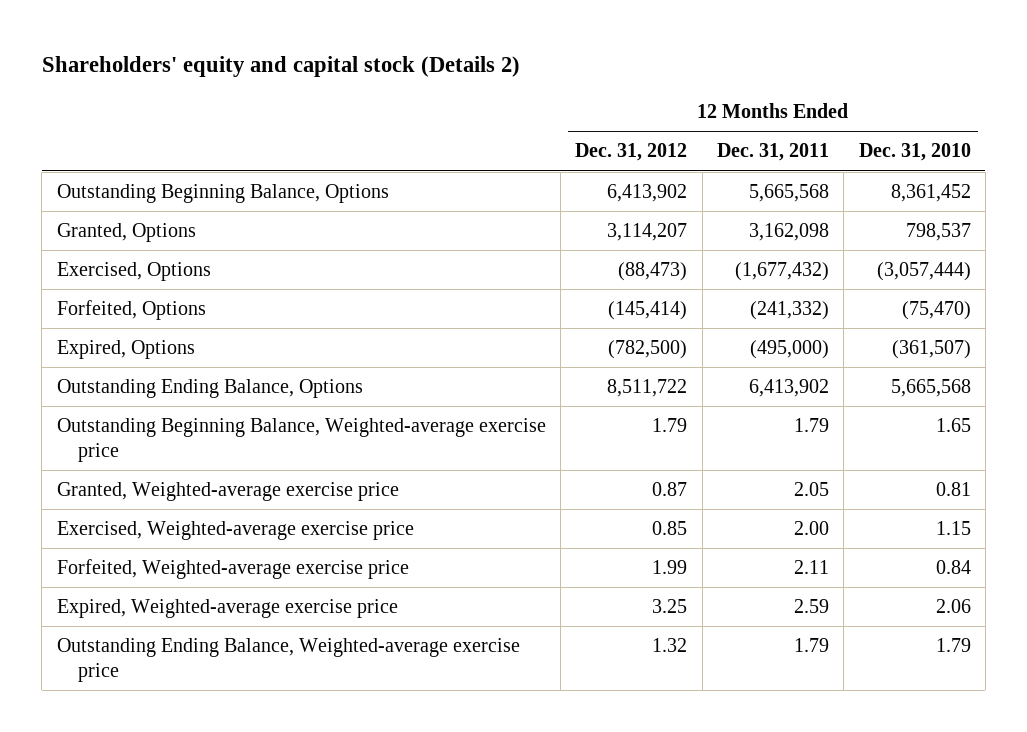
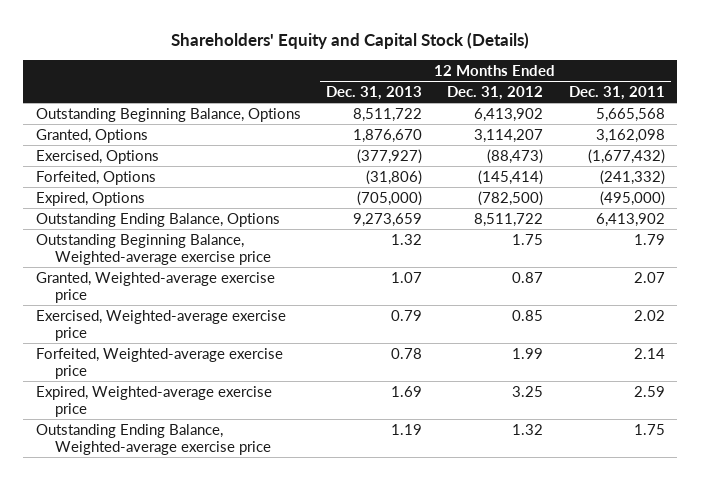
[41,56,520,78] Shareholders' equity and capital stock (Details 2) -> [171,31,530,49] Shareholders' Equity and Capital Stock (Details)
[858,143,971,162] Dec. 31, 2010 -> none
none -> [326,85,423,100] Dec. 31, 2013
[652,418,688,433] 1.79 -> [512,233,544,245] 1.75
[793,482,829,497] 2.05 -> [633,271,665,283] 2.07
[793,521,829,536] 2.00 -> [633,309,665,321] 2.02
[793,560,829,575] 2.11 -> [633,347,665,359] 2.14
[793,638,829,653] 1.79 -> [633,423,665,435] 1.75

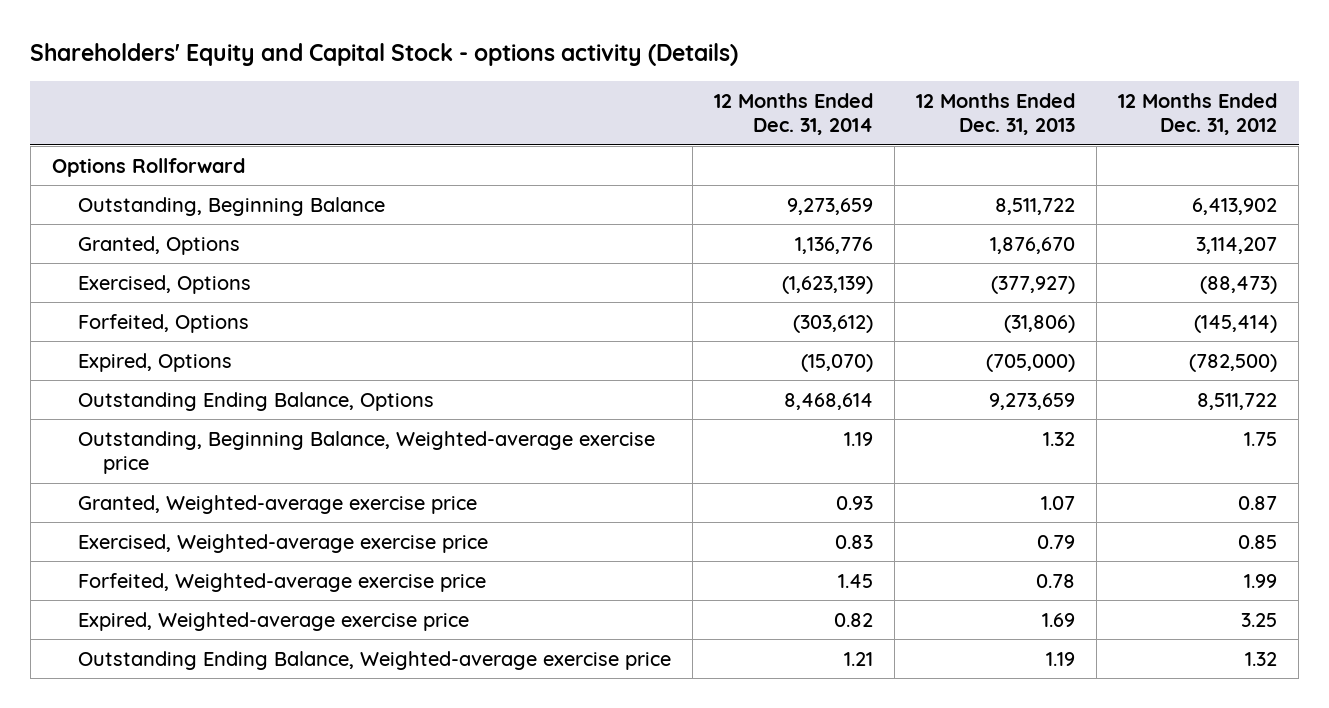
[171,31,530,49] Shareholders' Equity and Capital Stock (Details) -> [30,43,739,67] Shareholders' Equity and Capital Stock - options activity (Details)
[568,85,665,100] Dec. 31, 2011 -> none
none -> [713,92,873,136] 12 Months Ended Dec. 31, 2014
none -> [51,157,245,177] Options Rollforward
[35,107,301,122] Outstanding Beginning Balance, Options -> [77,196,385,216] Outstanding, Beginning Balance
[35,233,272,265] Outstanding Beginning Balance, Weighted-average exercise price -> [77,430,655,475] Outstanding, Beginning Balance, Weighted-average exercise price

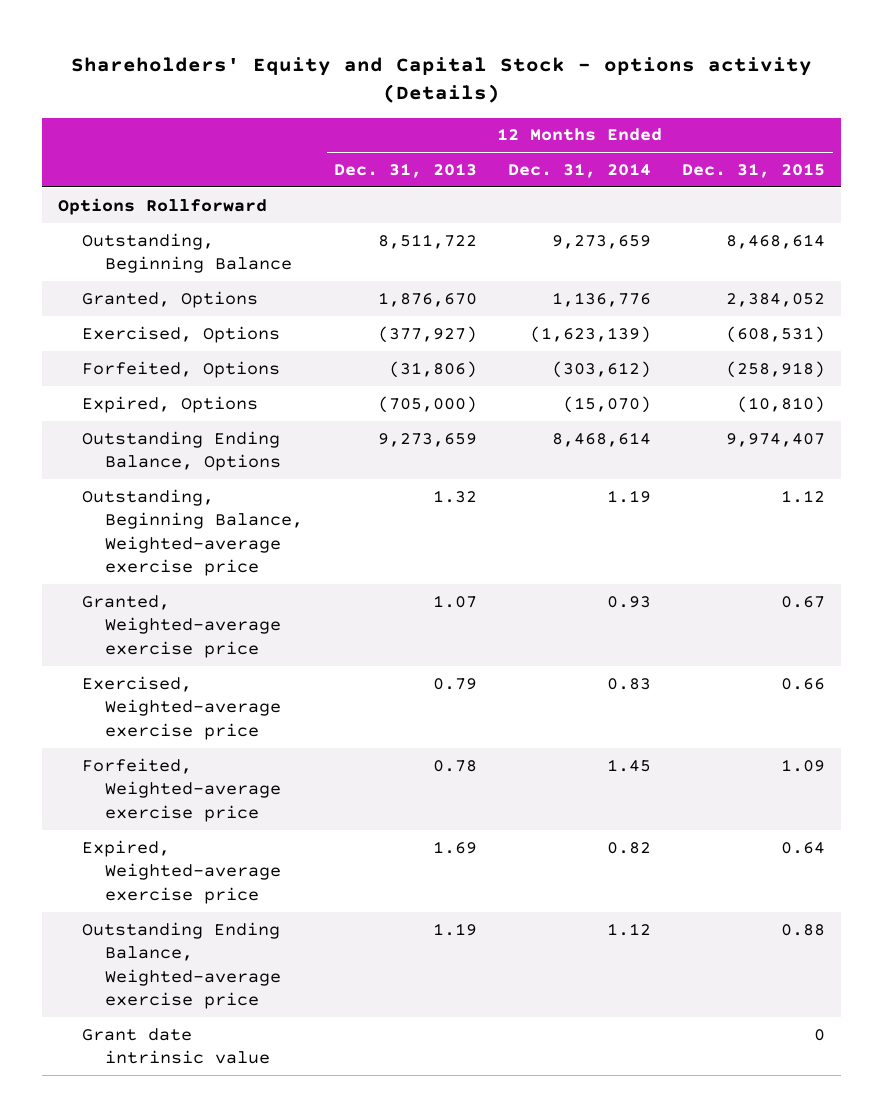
[1117,92,1277,136] 12 Months Ended Dec. 31, 2012 -> none
none -> [682,163,826,179] Dec. 31, 2015
[843,651,873,666] 1.21 -> [607,922,652,936] 1.12
none -> [81,1027,271,1065] Grant date intrinsic value

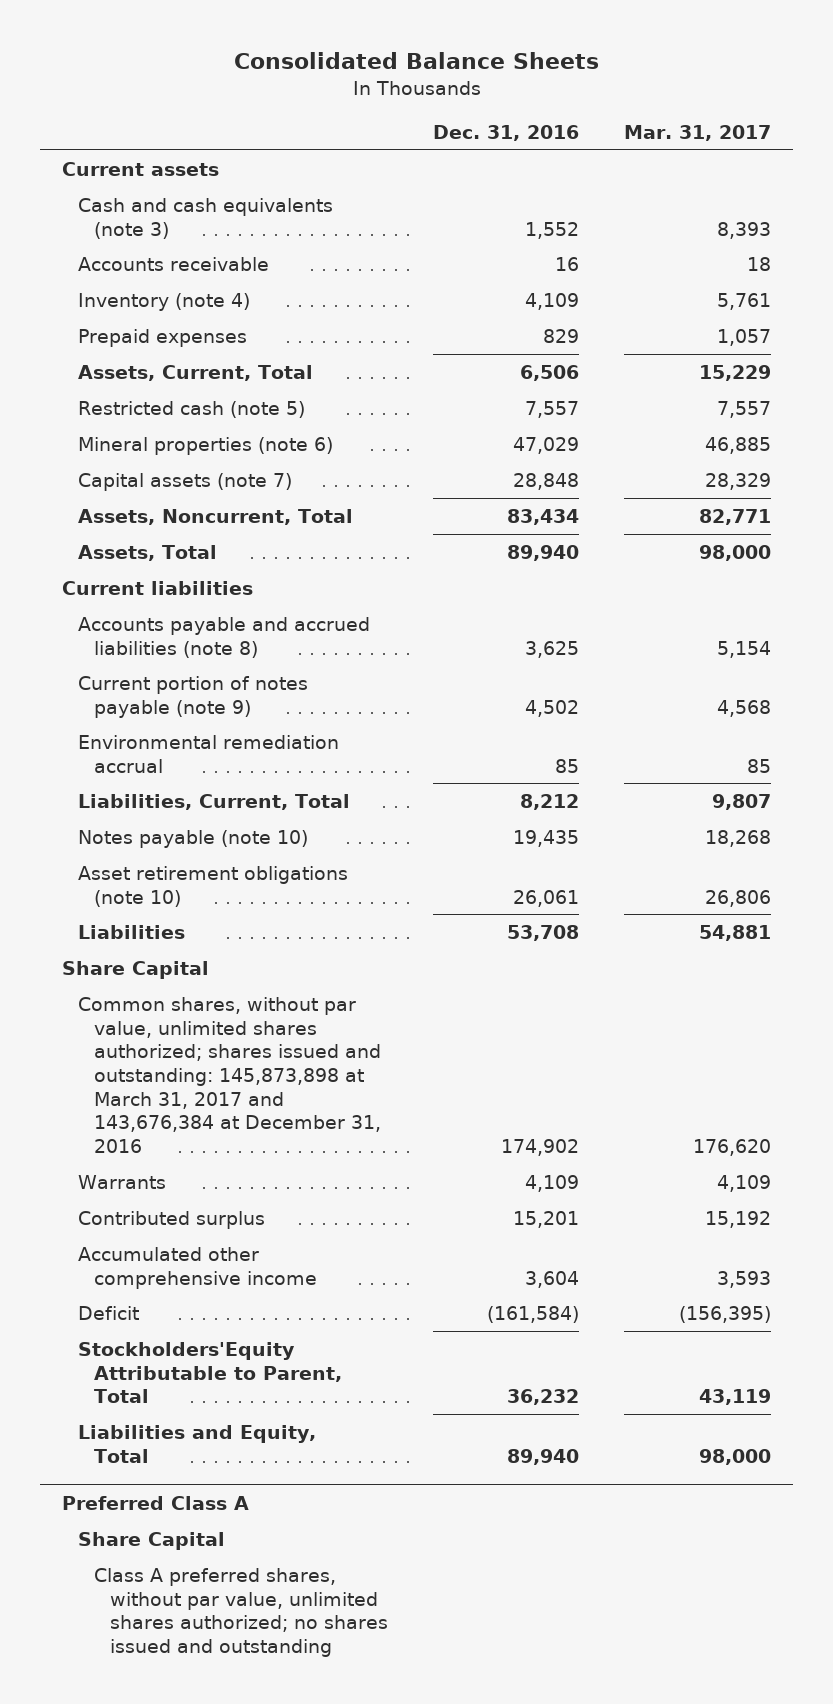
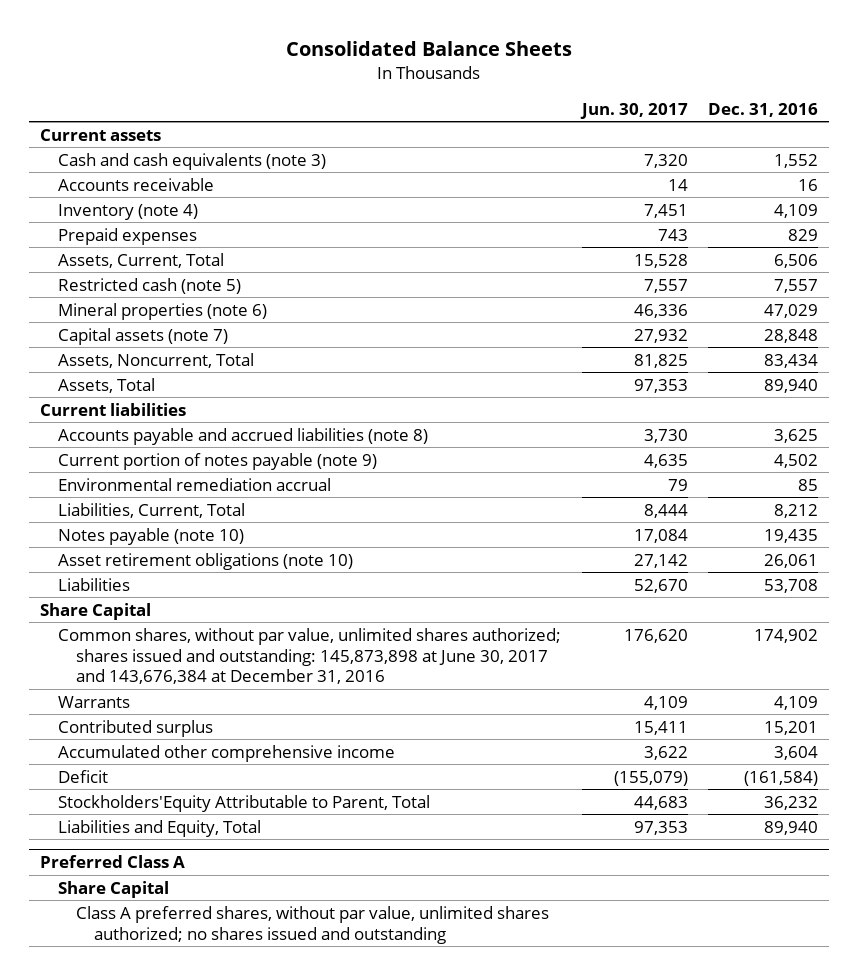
[623,124,771,141] Mar. 31, 2017 -> none
none -> [579,102,688,119] Jun. 30, 2017
[78,996,382,1154] Common shares, without par value, unlimited shares authorized; shares issued and outstanding: 145,873,898 at March 31, 2017 and 143,676,384 at December 31, 2016 -> [57,627,561,685] Common shares, without par value, unlimited shares authorized; shares issued and outstanding: 145,873,898 at June 30, 2017 and 143,676,384 at December 31, 2016

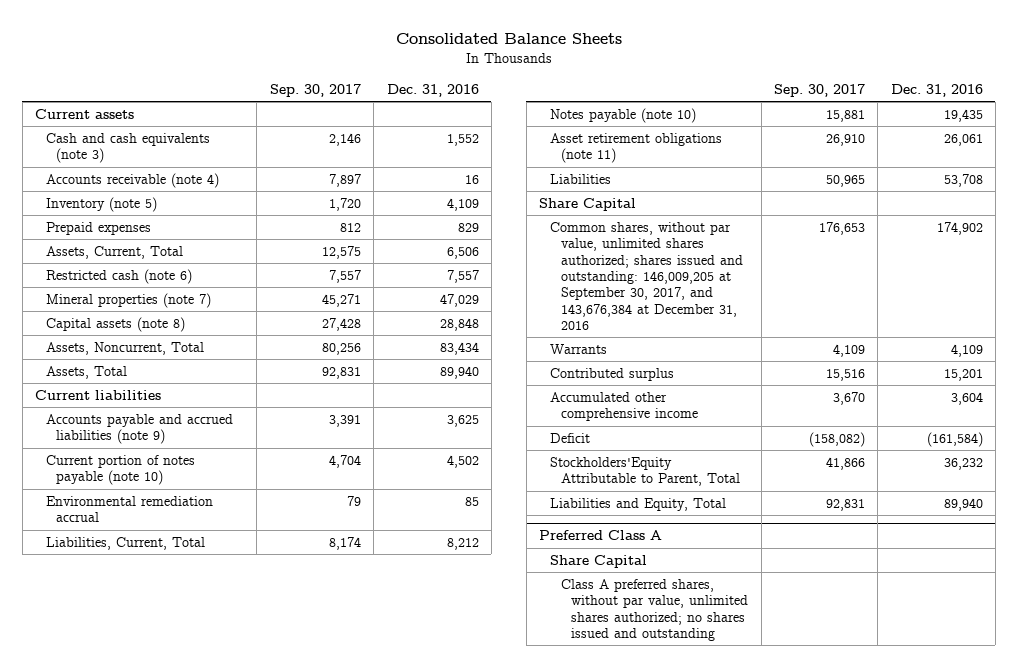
[579,102,688,119] Jun. 30, 2017 -> none
none -> [269,84,361,98] Sep. 30, 2017
[57,177,214,191] Accounts receivable -> [45,173,219,189] Accounts receivable (note 4)
[57,203,198,220] Inventory (note 4) -> [45,197,157,213] Inventory (note 5)
[57,277,241,294] Restricted cash (note 5) -> [45,269,192,285] Restricted cash (note 6)
[57,302,267,320] Mineral properties (note 6) -> [45,293,211,309] Mineral properties (note 7)
[57,327,228,345] Capital assets (note 7) -> [45,317,185,333] Capital assets (note 8)
[57,427,428,445] Accounts payable and accrued liabilities (note 8) -> [45,414,233,445] Accounts payable and accrued liabilities (note 9)
[57,452,377,470] Current portion of notes payable (note 9) -> [45,455,195,486] Current portion of notes payable (note 10)
[57,552,353,570] Asset retirement obligations (note 10) -> [549,133,722,164] Asset retirement obligations (note 11)
[57,627,561,685] Common shares, without par value, unlimited shares authorized; shares issued and outstanding: 145,873,898 at June 30, 2017 and 143,676,384 at December 31, 2016 -> [549,222,743,331] Common shares, without par value, unlimited shares authorized; shares issued and outstanding: 146,009,205 at September 30, 2017, and 143,676,384 at December 31, 2016

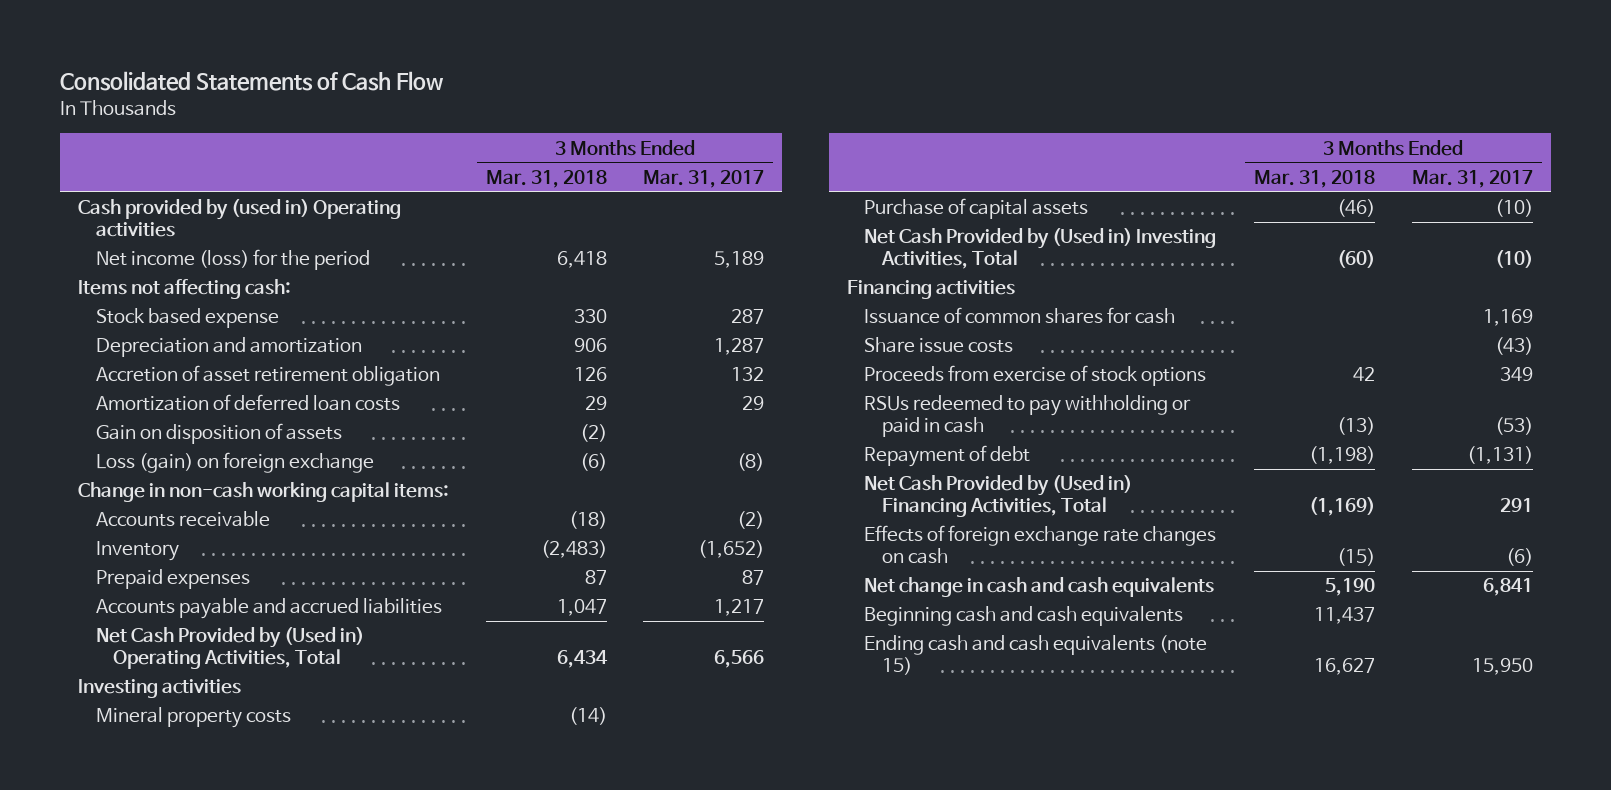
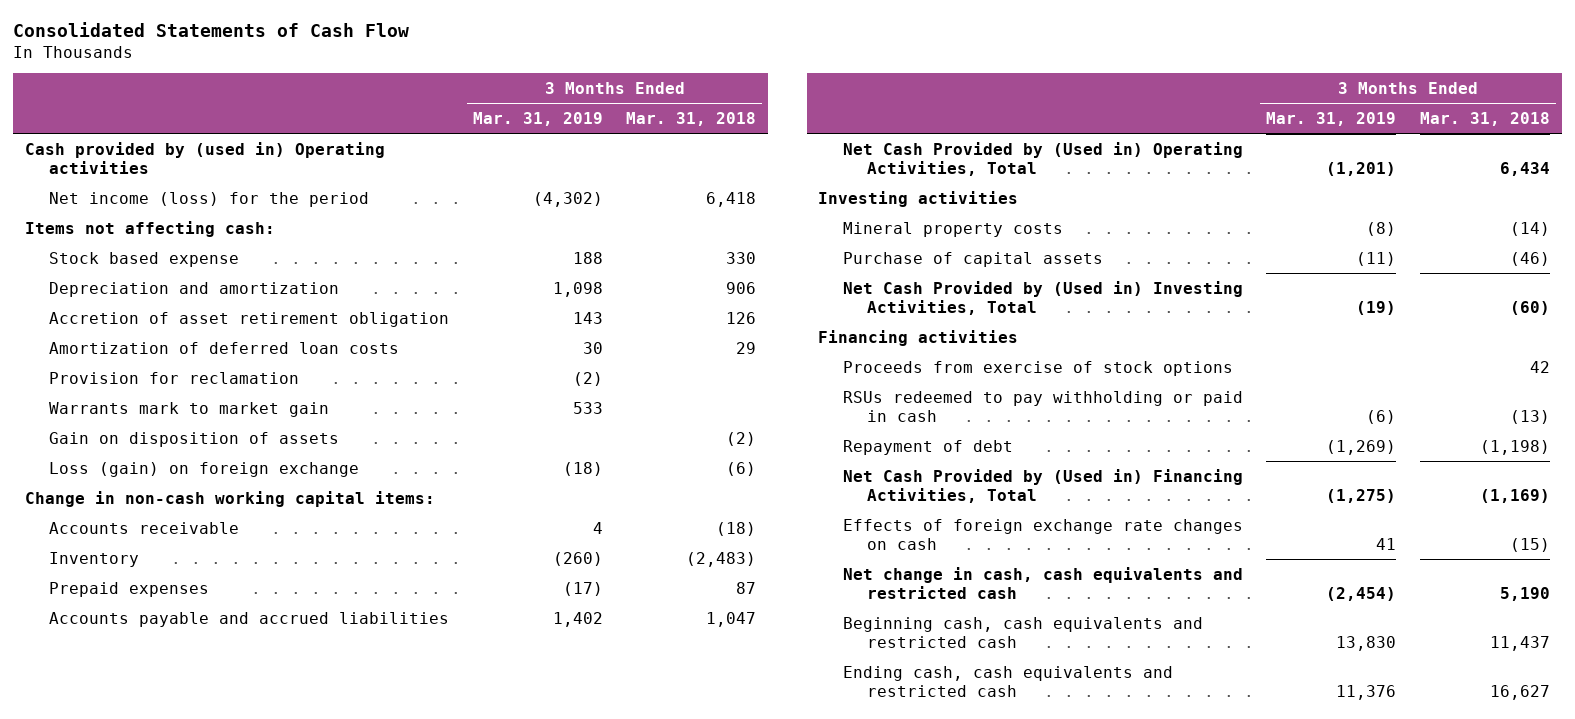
[642,169,764,188] Mar. 31, 2017 -> none
none -> [472,111,603,126] Mar. 31, 2019
none -> [49,371,300,384] Provision for reclamation
none -> [49,401,330,417] Warrants mark to market gain
[864,307,1176,325] Issuance of common shares for cash -> none
[864,337,1014,354] Share issue costs -> none
[864,577,1215,598] Net change in cash and cash equivalents -> [842,566,1243,599] Net change in cash, cash equivalents and restricted cash
[864,606,1184,627] Beginning cash and cash equivalents -> [842,616,1203,648] Beginning cash, cash equivalents and restricted cash
[864,635,1208,676] Ending cash and cash equivalents (note 15) -> [842,665,1173,697] Ending cash, cash equivalents and restricted cash

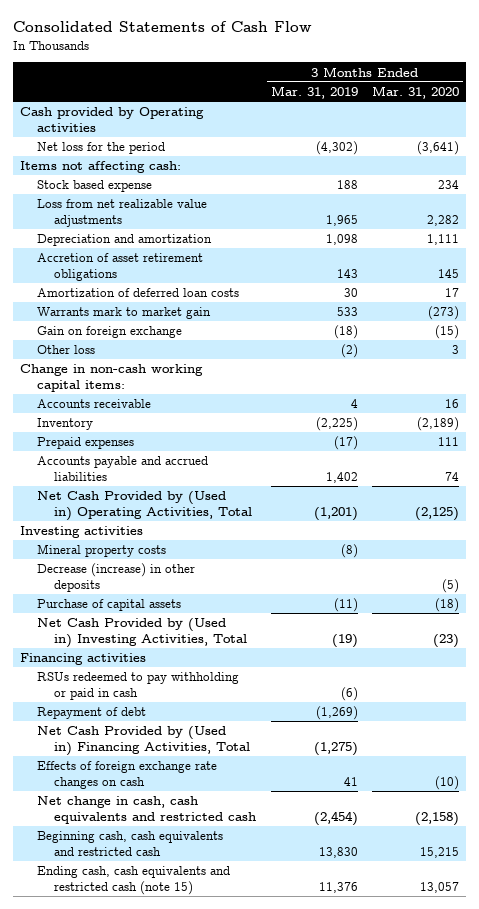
[626,111,757,126] Mar. 31, 2018 -> none
none -> [372,85,460,99] Mar. 31, 2020
[25,141,386,174] Cash provided by (used in) Operating activities -> [19,107,204,132] Cash provided by Operating activities
[49,191,370,207] Net income (loss) for the period -> [37,142,166,155] Net loss for the period
none -> [37,199,208,227] Loss from net realizable value adjustments
[49,311,450,327] Accretion of asset retirement obligation -> [37,253,204,281] Accretion of asset retirement obligations
[49,371,300,384] Provision for reclamation -> none
[49,431,340,447] Gain on disposition of assets -> none
[49,461,360,477] Loss (gain) on foreign exchange -> [37,326,183,339] Gain on foreign exchange
none -> [37,345,96,355] Other loss
[552,551,603,566] (260) -> [315,417,358,432] (2,225)
none -> [37,563,196,592] Decrease (increase) in other deposits
[842,360,1233,376] Proceeds from exercise of stock options -> none
[842,665,1173,697] Ending cash, cash equivalents and restricted cash -> [37,866,231,895] Ending cash, cash equivalents and restricted cash (note 15)

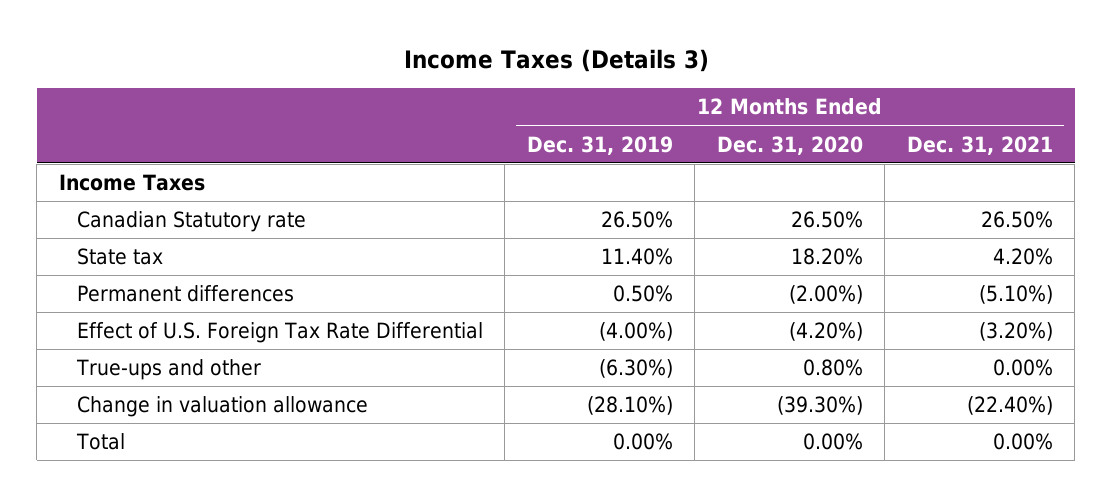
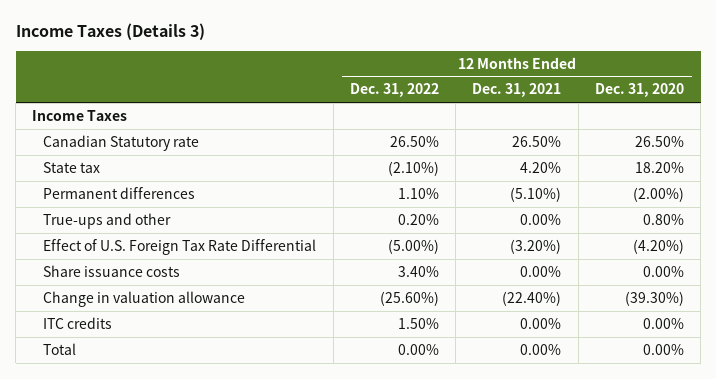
[526,135,673,155] Dec. 31, 2019 -> none
none -> [349,83,439,98] Dec. 31, 2022
[76,322,483,344] Effect of U.S. Foreign Tax Rate Differential -> [43,238,317,255] Effect of U.S. Foreign Tax Rate Differential
none -> [43,264,181,277] Share issuance costs
none -> [43,316,113,329] ITC credits

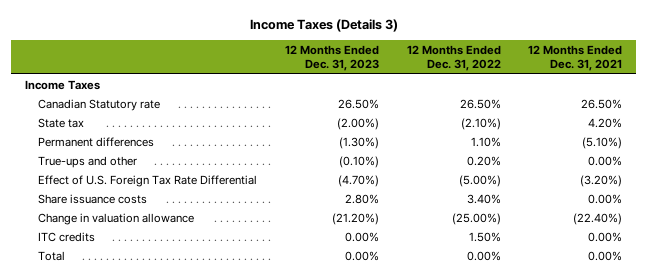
[594,83,684,98] Dec. 31, 2020 -> none
none -> [284,45,379,71] 12 Months Ended Dec. 31, 2023
[379,290,439,306] (25.60%) -> [451,212,501,225] (25.00%)

